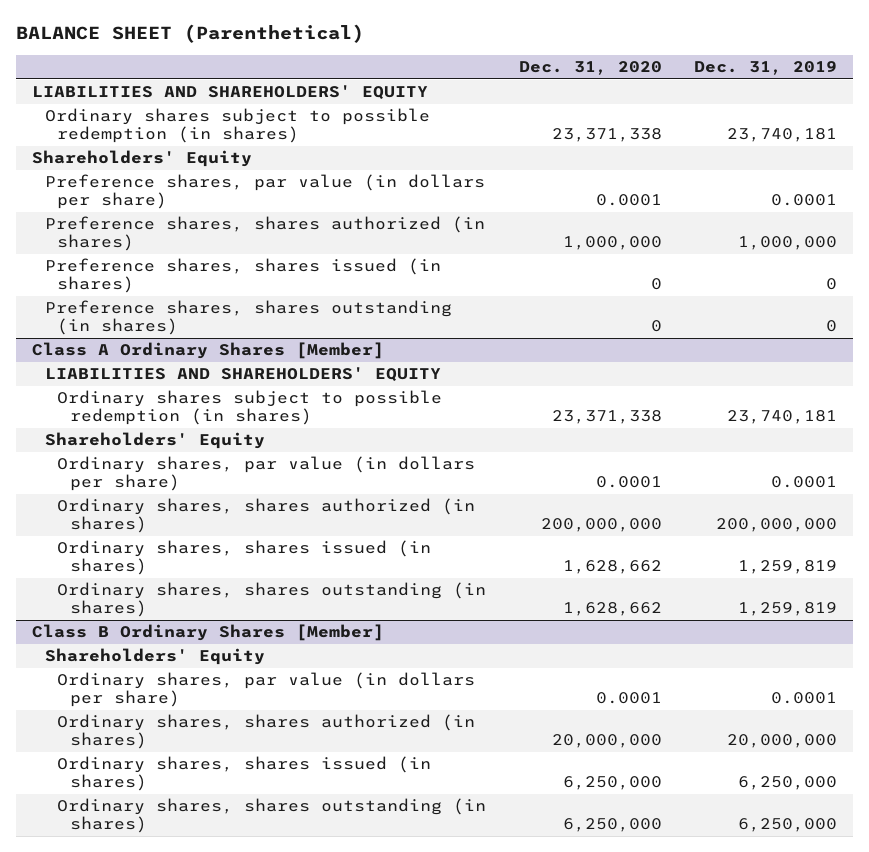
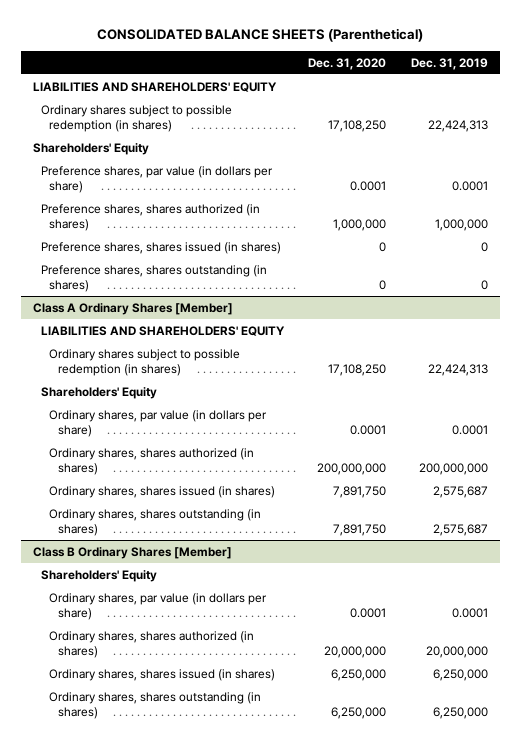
[15,24,364,44] BALANCE SHEET (Parenthetical) -> [97,28,424,43] CONSOLIDATED BALANCE SHEETS (Parenthetical)
[551,128,662,143] 23,371,338 -> [328,119,387,132] 17,108,250
[726,128,837,143] 23,740,181 -> [427,119,488,132] 22,424,313
[551,410,662,425] 23,371,338 -> [328,363,387,376] 17,108,250
[726,410,837,425] 23,740,181 -> [427,363,488,376] 22,424,313
[562,560,662,575] 1,628,662 -> [333,485,387,498] 7,891,750
[737,560,837,575] 1,259,819 -> [432,485,488,498] 2,575,687
[562,602,662,617] 1,628,662 -> [333,523,387,536] 7,891,750
[737,602,837,617] 1,259,819 -> [432,523,488,536] 2,575,687

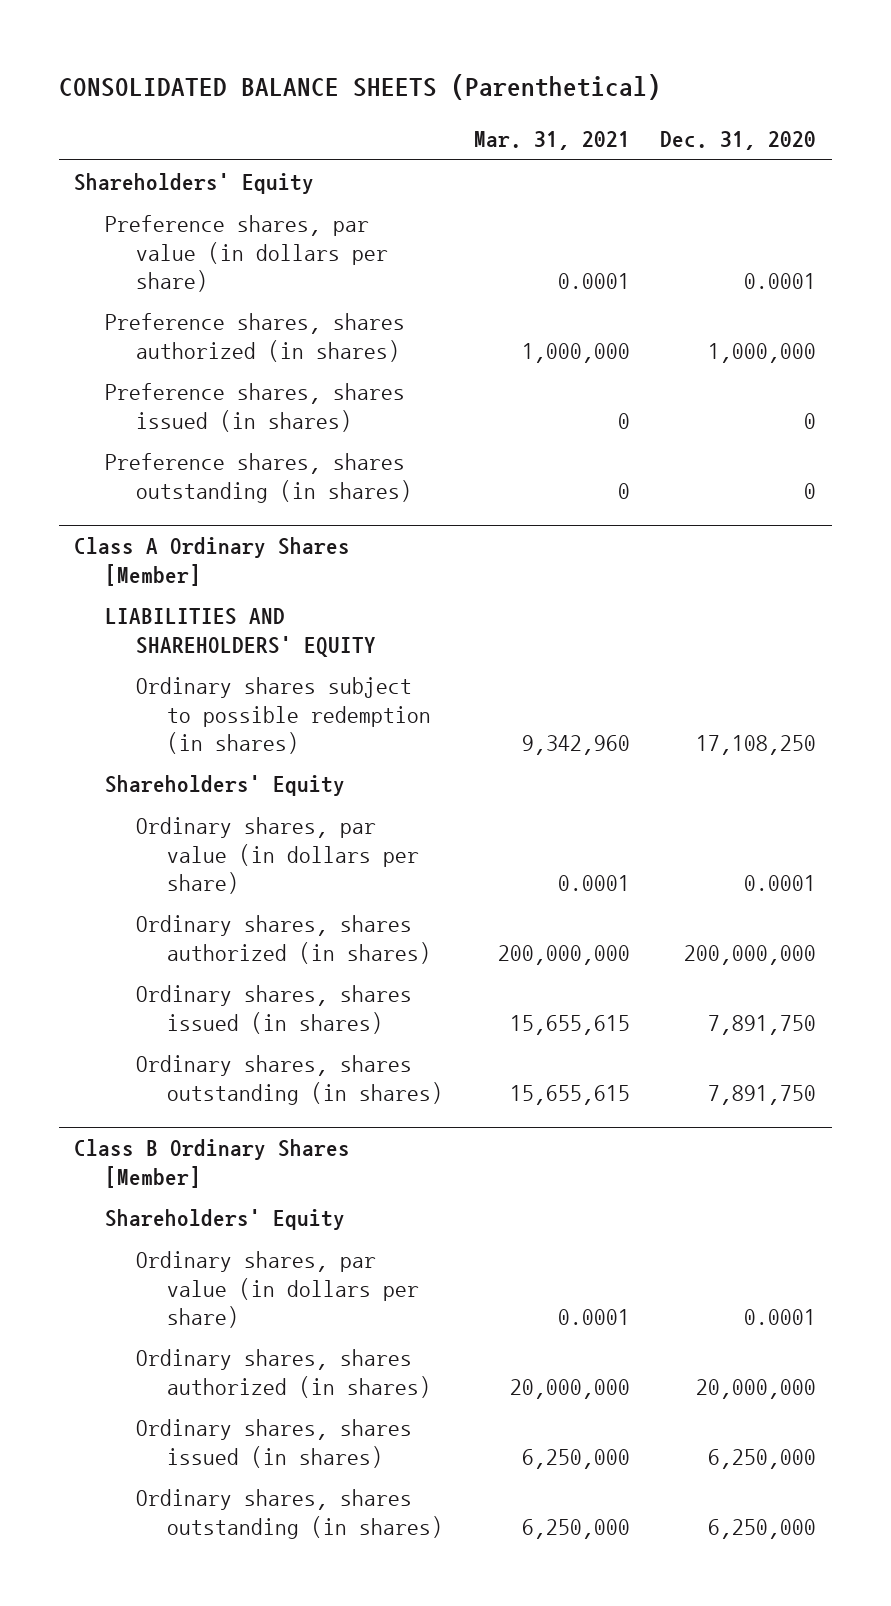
[410,57,488,70] Dec. 31, 2019 -> none
none -> [473,131,630,151] Mar. 31, 2021
[32,81,277,92] LIABILITIES AND SHAREHOLDERS' EQUITY -> none
[41,104,233,132] Ordinary shares subject to possible redemption (in shares) -> none

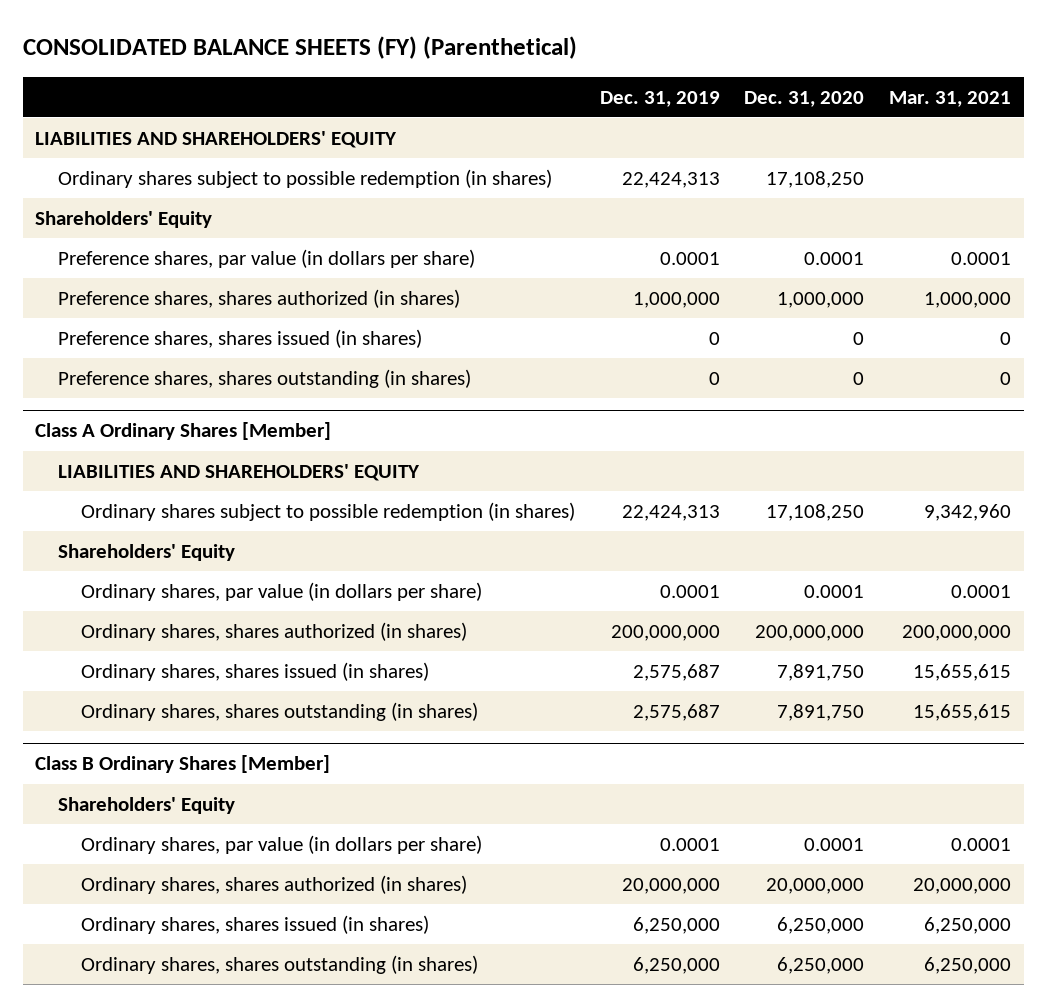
[59,73,662,100] CONSOLIDATED BALANCE SHEETS (Parenthetical) -> [22,36,577,60] CONSOLIDATED BALANCE SHEETS (FY) (Parenthetical)
none -> [599,90,720,107] Dec. 31, 2019
none -> [35,131,398,149] LIABILITIES AND SHAREHOLDERS' EQUITY
none -> [57,169,552,189] Ordinary shares subject to possible redemption (in shares)

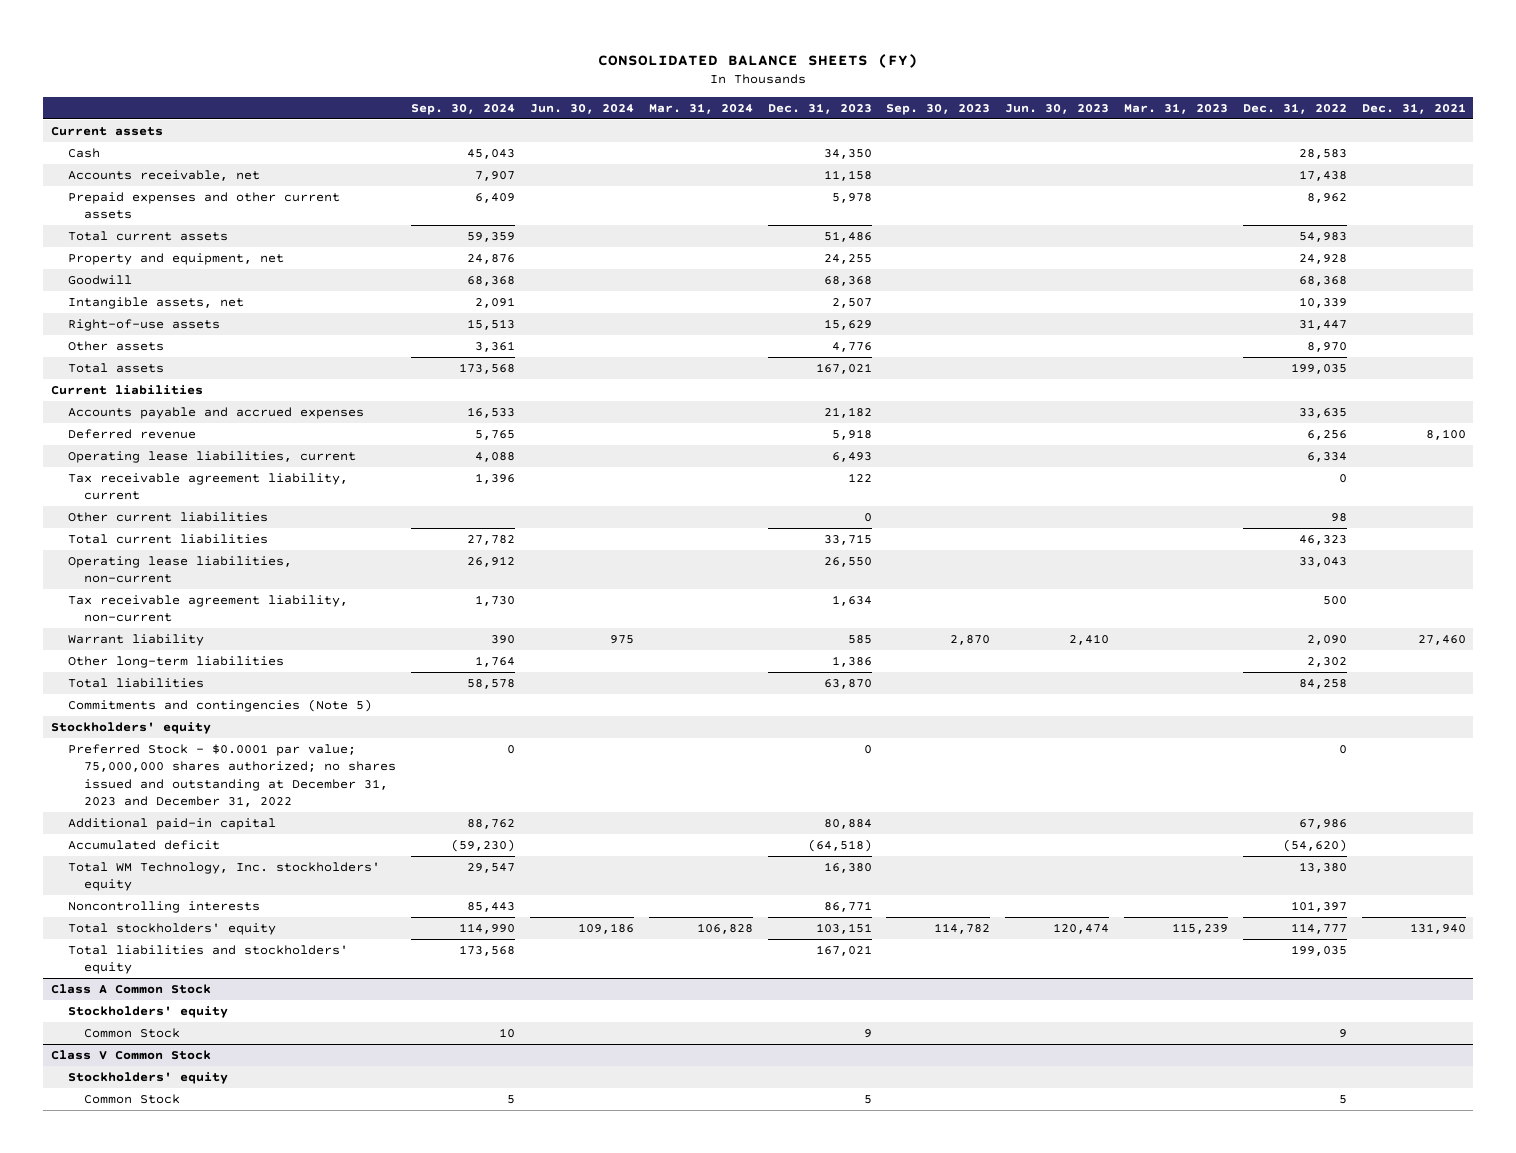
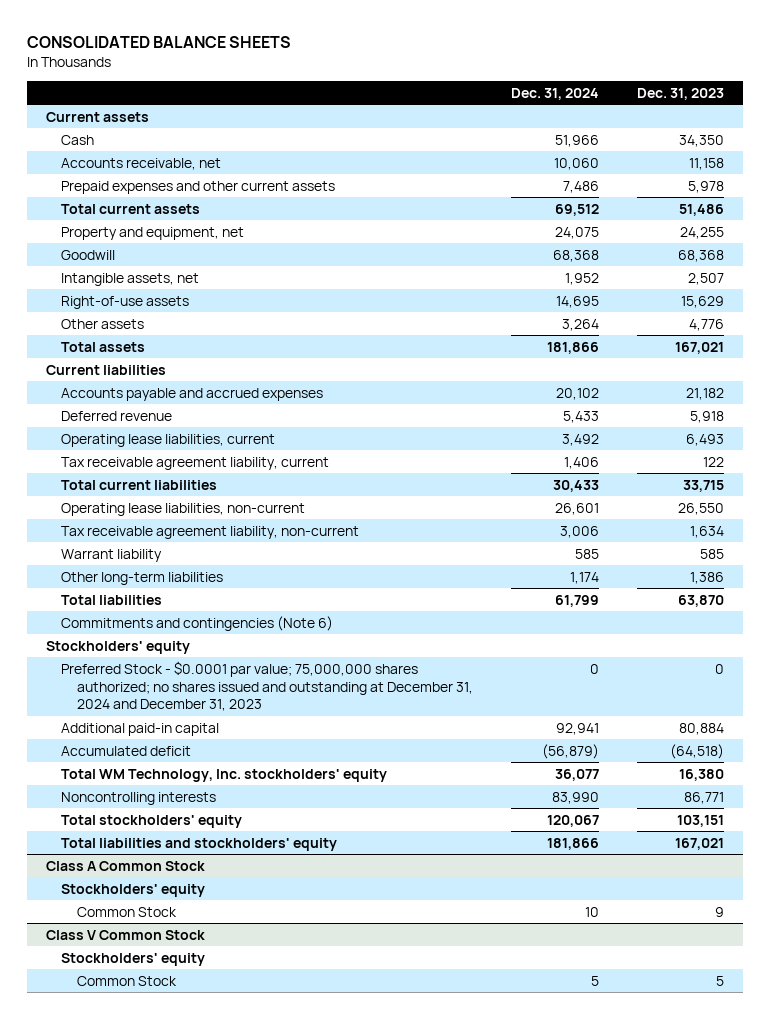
[598,53,919,68] CONSOLIDATED BALANCE SHEETS (FY) -> [26,36,291,49] CONSOLIDATED BALANCE SHEETS
[411,103,516,115] Sep. 30, 2024 -> none
[529,103,634,114] Jun. 30, 2024 -> none
[648,102,753,114] Mar. 31, 2024 -> none
[886,103,991,115] Sep. 30, 2023 -> none
[1005,103,1110,114] Jun. 30, 2023 -> none
[1123,102,1228,114] Mar. 31, 2023 -> none
[1242,102,1347,114] Dec. 31, 2022 -> none
[1361,102,1466,114] Dec. 31, 2021 -> none
none -> [511,87,600,100] Dec. 31, 2024
[67,511,268,522] Other current liabilities -> none
[67,698,372,712] Commitments and contingencies (Note 5) -> [61,615,334,631] Commitments and contingencies (Note 6)
[67,743,397,808] Preferred Stock - $0.0001 par value; 75,000,000 shares authorized; no shares issued and outstanding at December 31, 2023 and December 31, 2022 -> [61,660,474,712] Preferred Stock - $0.0001 par value; 75,000,000 shares authorized; no shares issued and outstanding at December 31, 2024 and December 31, 2023

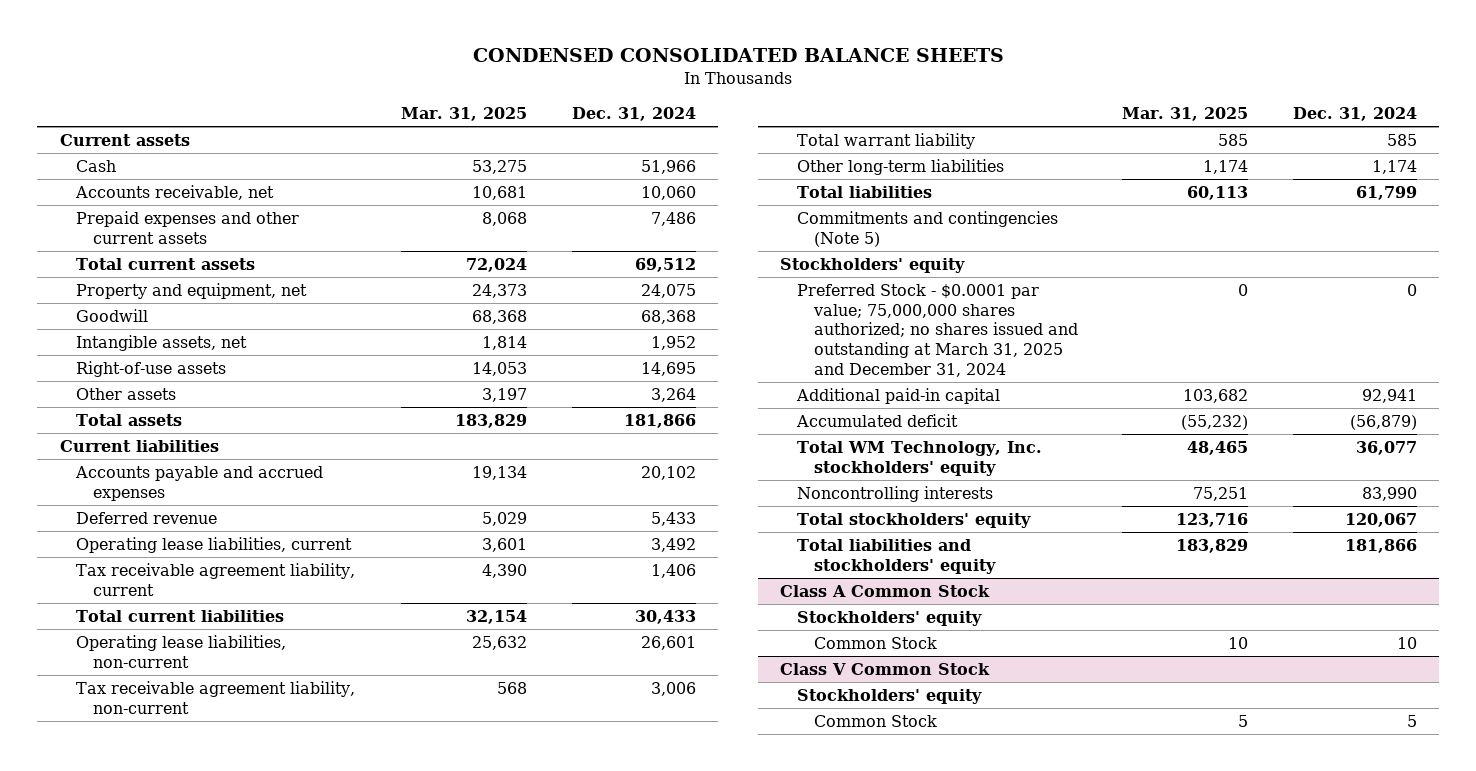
[26,36,291,49] CONSOLIDATED BALANCE SHEETS -> [473,48,1005,63] CONDENSED CONSOLIDATED BALANCE SHEETS
[637,87,725,100] Dec. 31, 2023 -> none
none -> [401,106,528,121] Mar. 31, 2025
[61,548,163,562] Warrant liability -> [797,133,976,150] Total warrant liability
[61,615,334,631] Commitments and contingencies (Note 6) -> [797,211,1059,247] Commitments and contingencies (Note 5)
[61,660,474,712] Preferred Stock - $0.0001 par value; 75,000,000 shares authorized; no shares issued and outstanding at December 31, 2024 and December 31, 2023 -> [797,284,1078,377] Preferred Stock - $0.0001 par value; 75,000,000 shares authorized; no shares issued and outstanding at March 31, 2025 and December 31, 2024

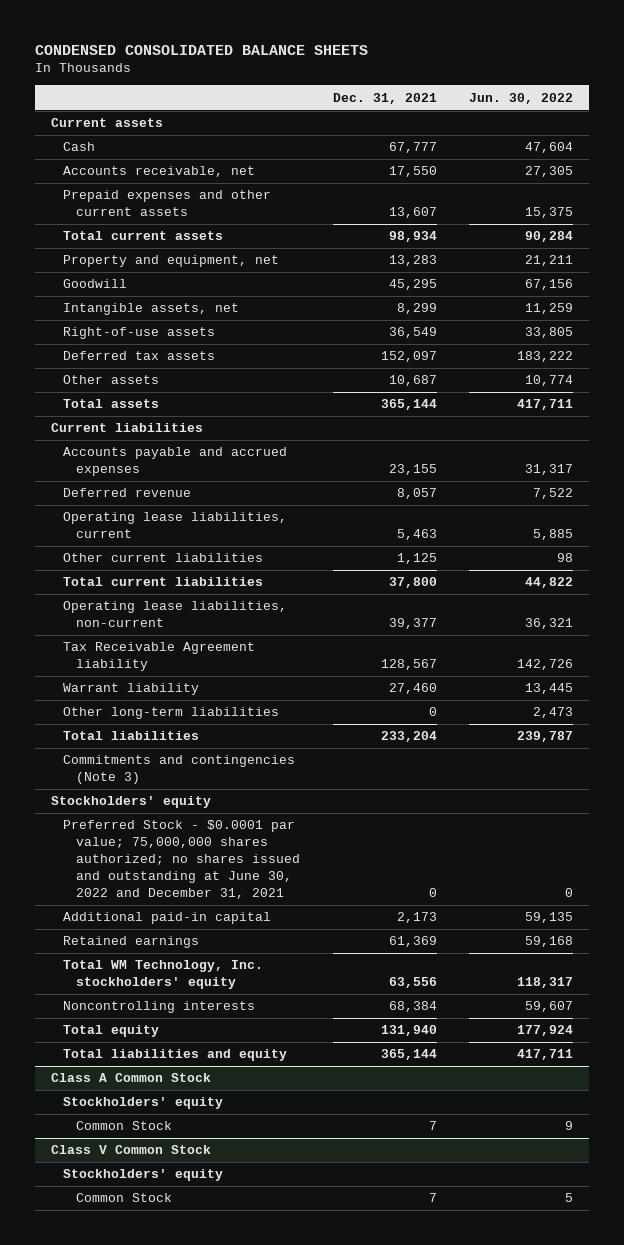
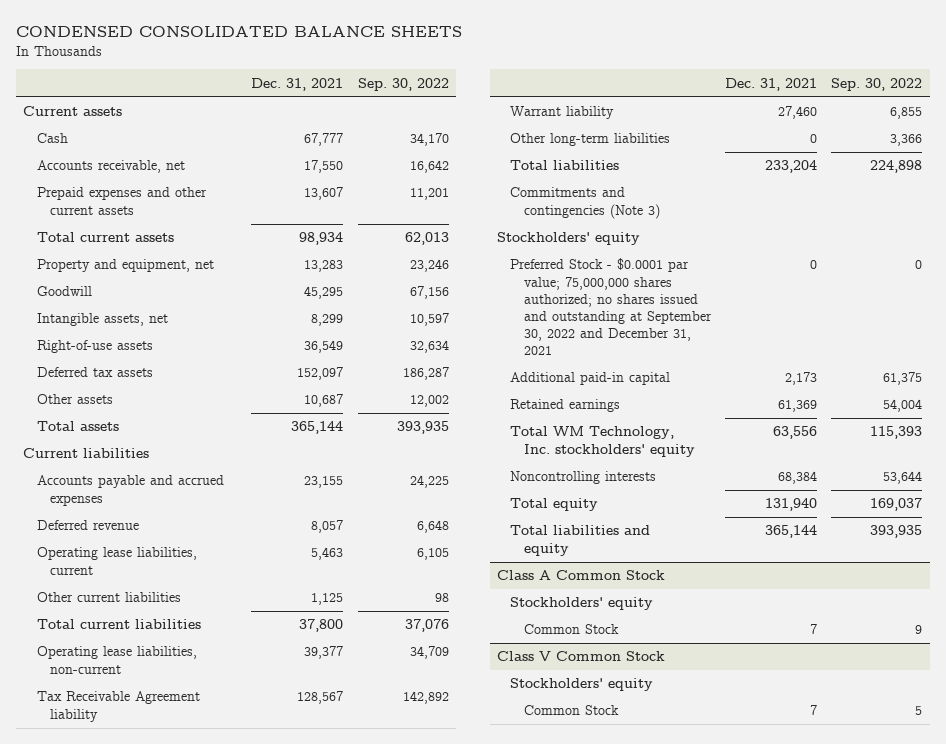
[469,92,574,104] Jun. 30, 2022 -> none
none -> [357,77,449,91] Sep. 30, 2022
[63,820,301,899] Preferred Stock - $0.0001 par value; 75,000,000 shares authorized; no shares issued and outstanding at June 30, 2022 and December 31, 2021 -> [510,258,712,356] Preferred Stock - $0.0001 par value; 75,000,000 shares authorized; no shares issued and outstanding at September 30, 2022 and December 31, 2021

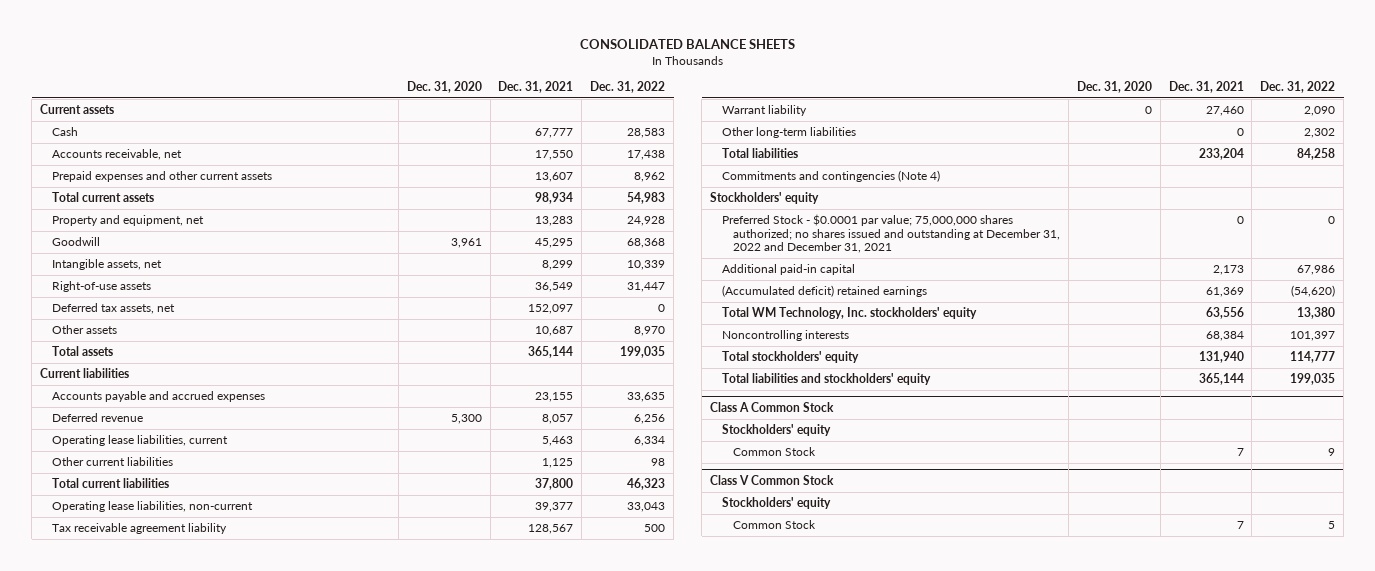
[16,26,463,38] CONDENSED CONSOLIDATED BALANCE SHEETS -> [579,39,795,50] CONSOLIDATED BALANCE SHEETS
[357,77,449,91] Sep. 30, 2022 -> none
none -> [406,80,482,93] Dec. 31, 2020
none -> [590,80,666,93] Dec. 31, 2022
[36,367,153,378] Deferred tax assets -> [51,302,175,314] Deferred tax assets, net
[36,691,200,722] Tax Receivable Agreement liability -> [51,522,227,534] Tax receivable agreement liability
[510,187,660,219] Commitments and contingencies (Note 3) -> [721,169,940,182] Commitments and contingencies (Note 4)
[510,258,712,356] Preferred Stock - $0.0001 par value; 75,000,000 shares authorized; no shares issued and outstanding at September 30, 2022 and December 31, 2021 -> [721,213,1061,254] Preferred Stock - $0.0001 par value; 75,000,000 shares authorized; no shares issued and outstanding at December 31, 2022 and December 31, 2021
[510,399,621,413] Retained earnings -> [721,284,927,297] (Accumulated deficit) retained earnings
[510,498,599,512] Total equity -> [721,350,859,363] Total stockholders' equity
[510,525,651,556] Total liabilities and equity -> [721,372,931,385] Total liabilities and stockholders' equity

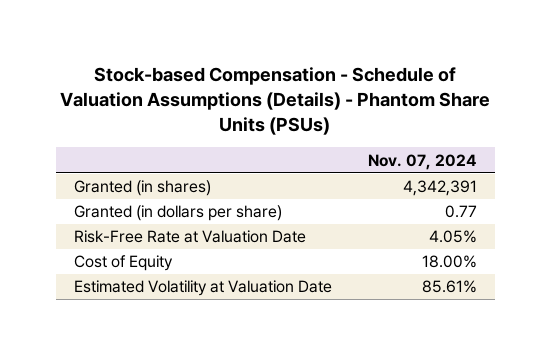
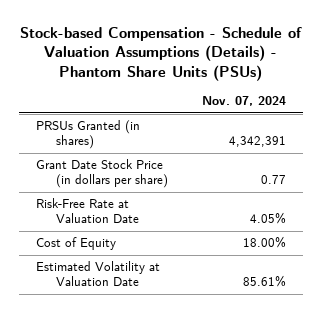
[73,180,211,197] Granted (in shares) -> [36,120,141,150] PRSUs Granted (in shares)
[73,205,282,222] Granted (in dollars per share) -> [36,159,168,189] Grant Date Stock Price (in dollars per share)

